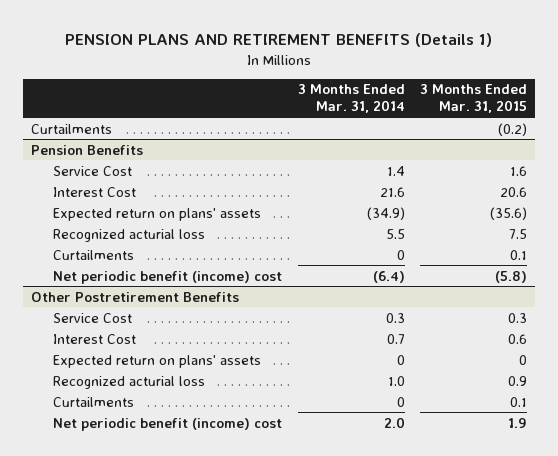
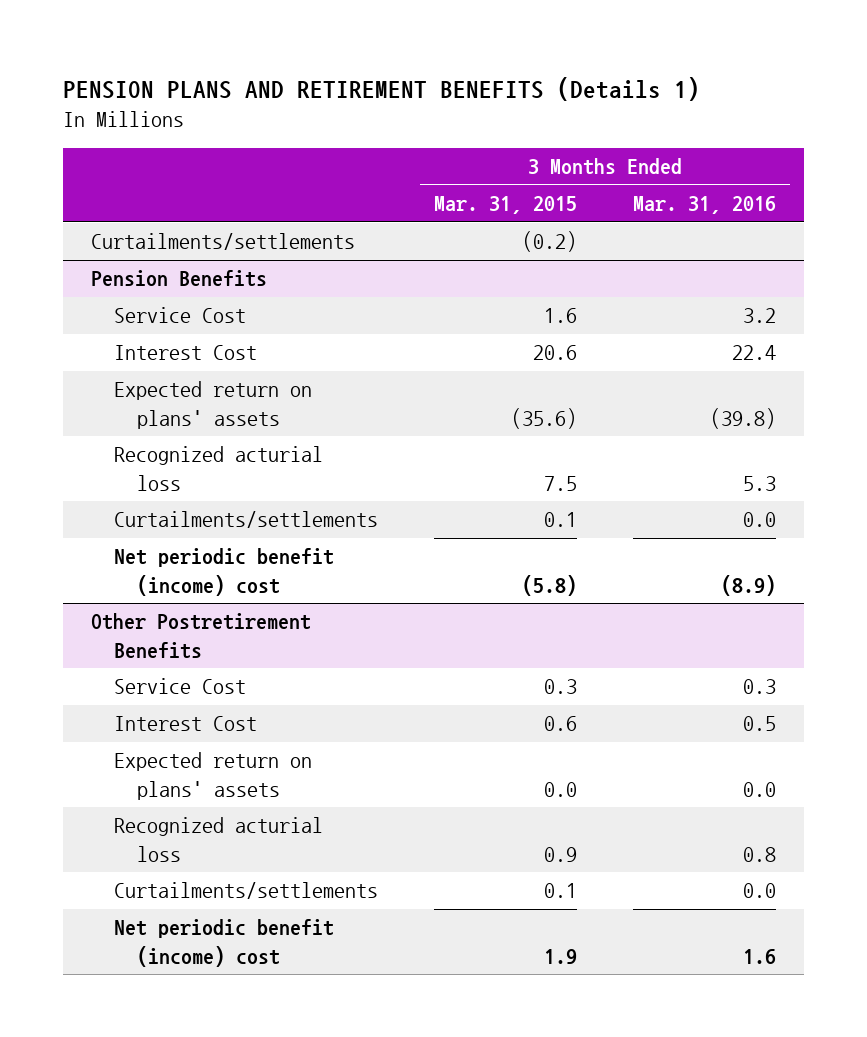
[297,84,405,114] 3 Months Ended Mar. 31, 2014 -> none
none -> [632,196,776,215] Mar. 31, 2016
[30,123,112,134] Curtailments -> [90,233,355,251] Curtailments/settlements
[53,249,135,260] Curtailments -> [113,511,378,529] Curtailments/settlements
[518,354,527,365] 0 -> [543,781,577,797] 0.0
[53,396,135,407] Curtailments -> [113,882,378,900] Curtailments/settlements

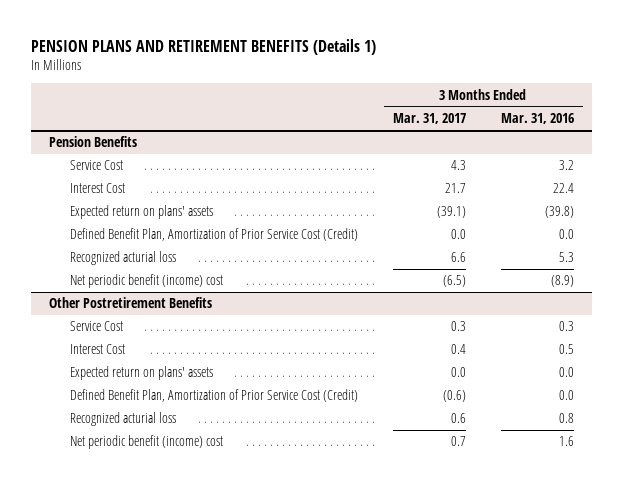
[433,196,577,215] Mar. 31, 2015 -> none
none -> [392,113,466,125] Mar. 31, 2017
[90,233,355,251] Curtailments/settlements -> none
none -> [69,228,358,242] Defined Benefit Plan, Amortization of Prior Service Cost (Credit)
[113,511,378,529] Curtailments/settlements -> none
none -> [69,389,358,403] Defined Benefit Plan, Amortization of Prior Service Cost (Credit)
[113,882,378,900] Curtailments/settlements -> none

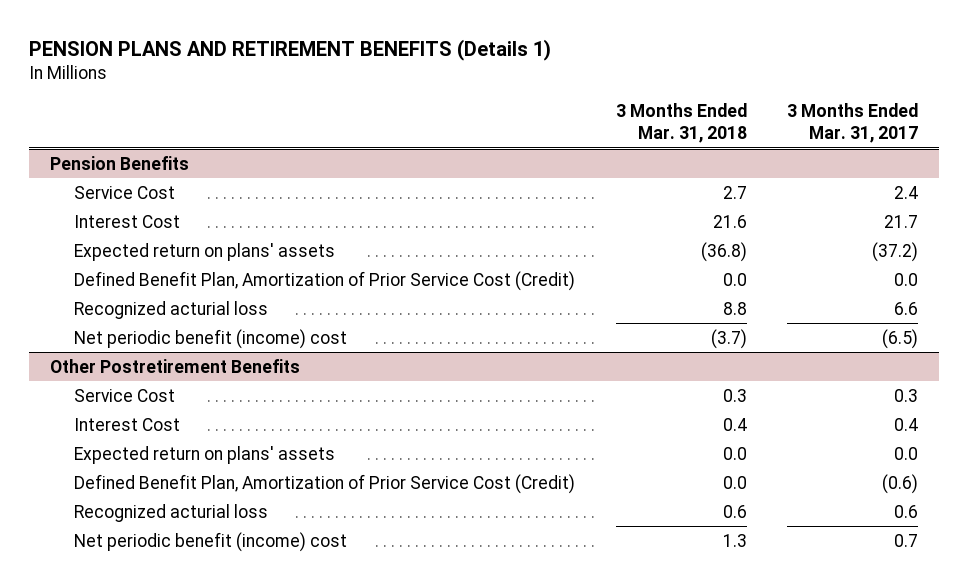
[501,113,575,125] Mar. 31, 2016 -> none
none -> [615,103,747,144] 3 Months Ended Mar. 31, 2018
[450,160,466,171] 4.3 -> [894,185,919,199] 2.4
[436,206,466,219] (39.1) -> [872,241,919,262] (37.2)

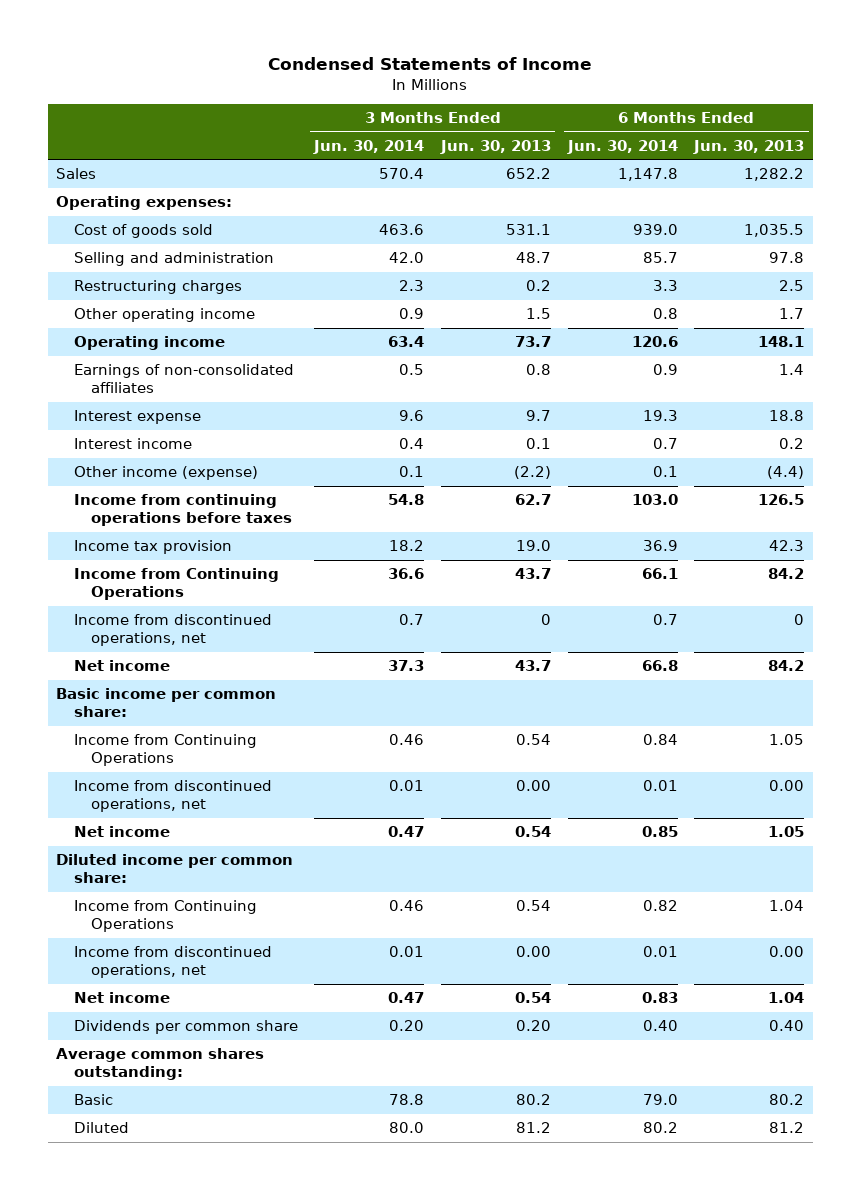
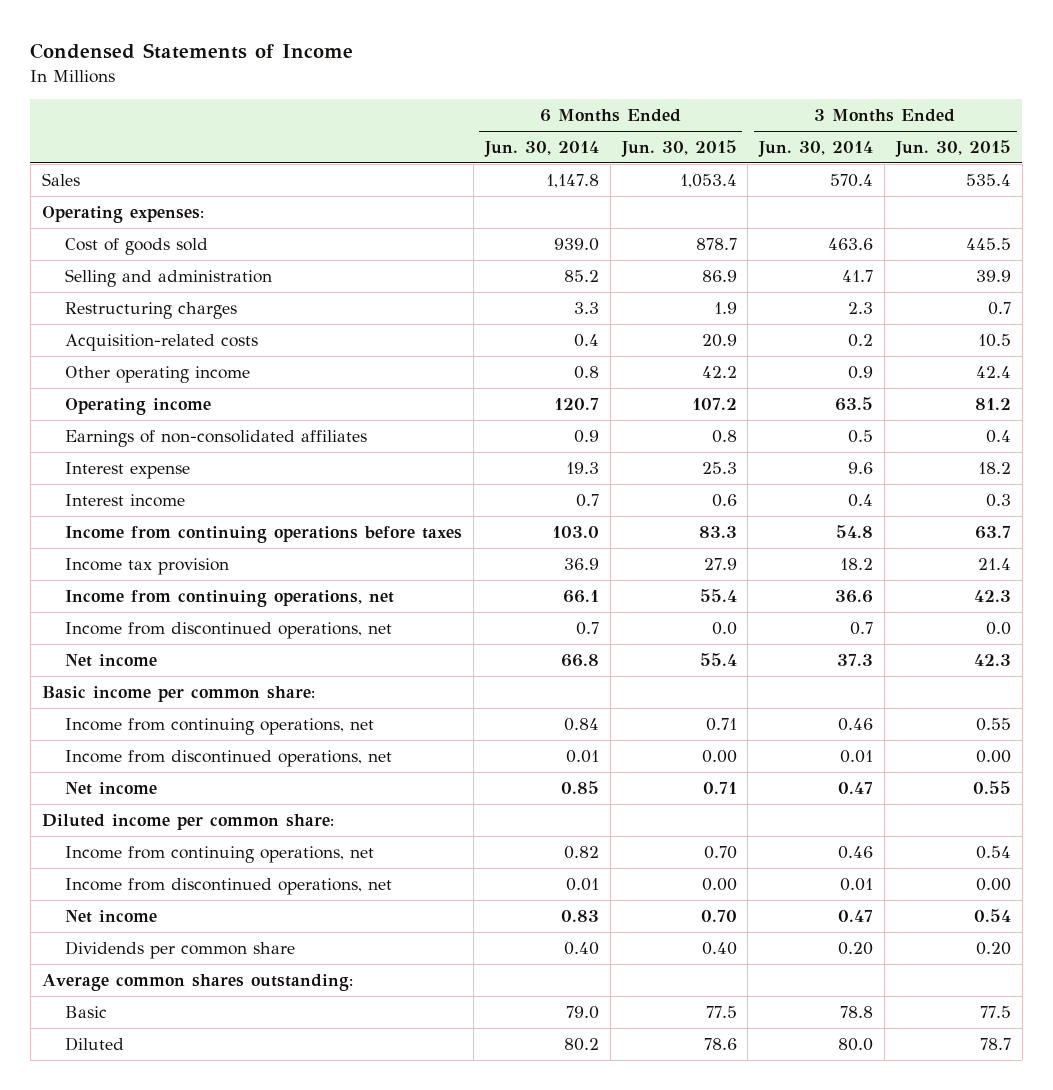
[440,139,552,154] Jun. 30, 2013 -> none
[693,139,805,154] Jun. 30, 2013 -> none
none -> [620,140,737,158] Jun. 30, 2015
none -> [894,140,1011,158] Jun. 30, 2015
[389,252,425,264] 42.0 -> [842,269,874,282] 41.7
[642,252,678,264] 85.7 -> [563,269,599,282] 85.2
none -> [65,333,259,351] Acquisition-related costs
[388,336,425,348] 63.4 -> [835,396,874,411] 63.5
[631,336,678,348] 120.6 -> [553,397,599,410] 120.7
[73,466,258,481] Other income (expense) -> none
[73,568,279,601] Income from Continuing Operations -> [65,589,395,607] Income from continuing operations, net
[73,734,257,767] Income from Continuing Operations -> [65,717,375,735] Income from continuing operations, net
[73,900,257,933] Income from Continuing Operations -> [65,845,375,863] Income from continuing operations, net

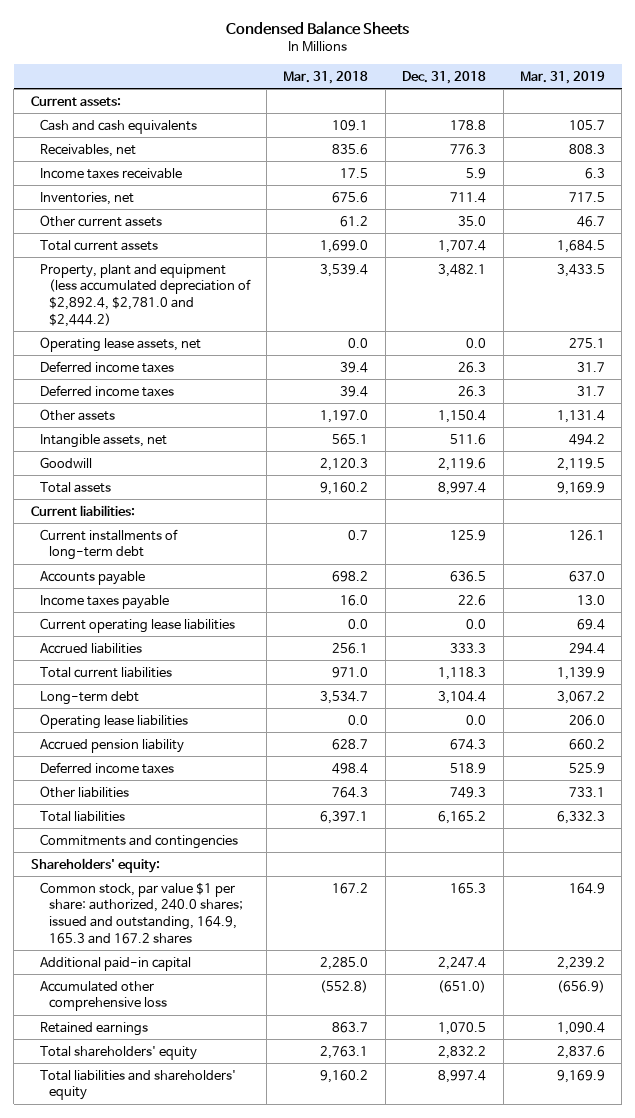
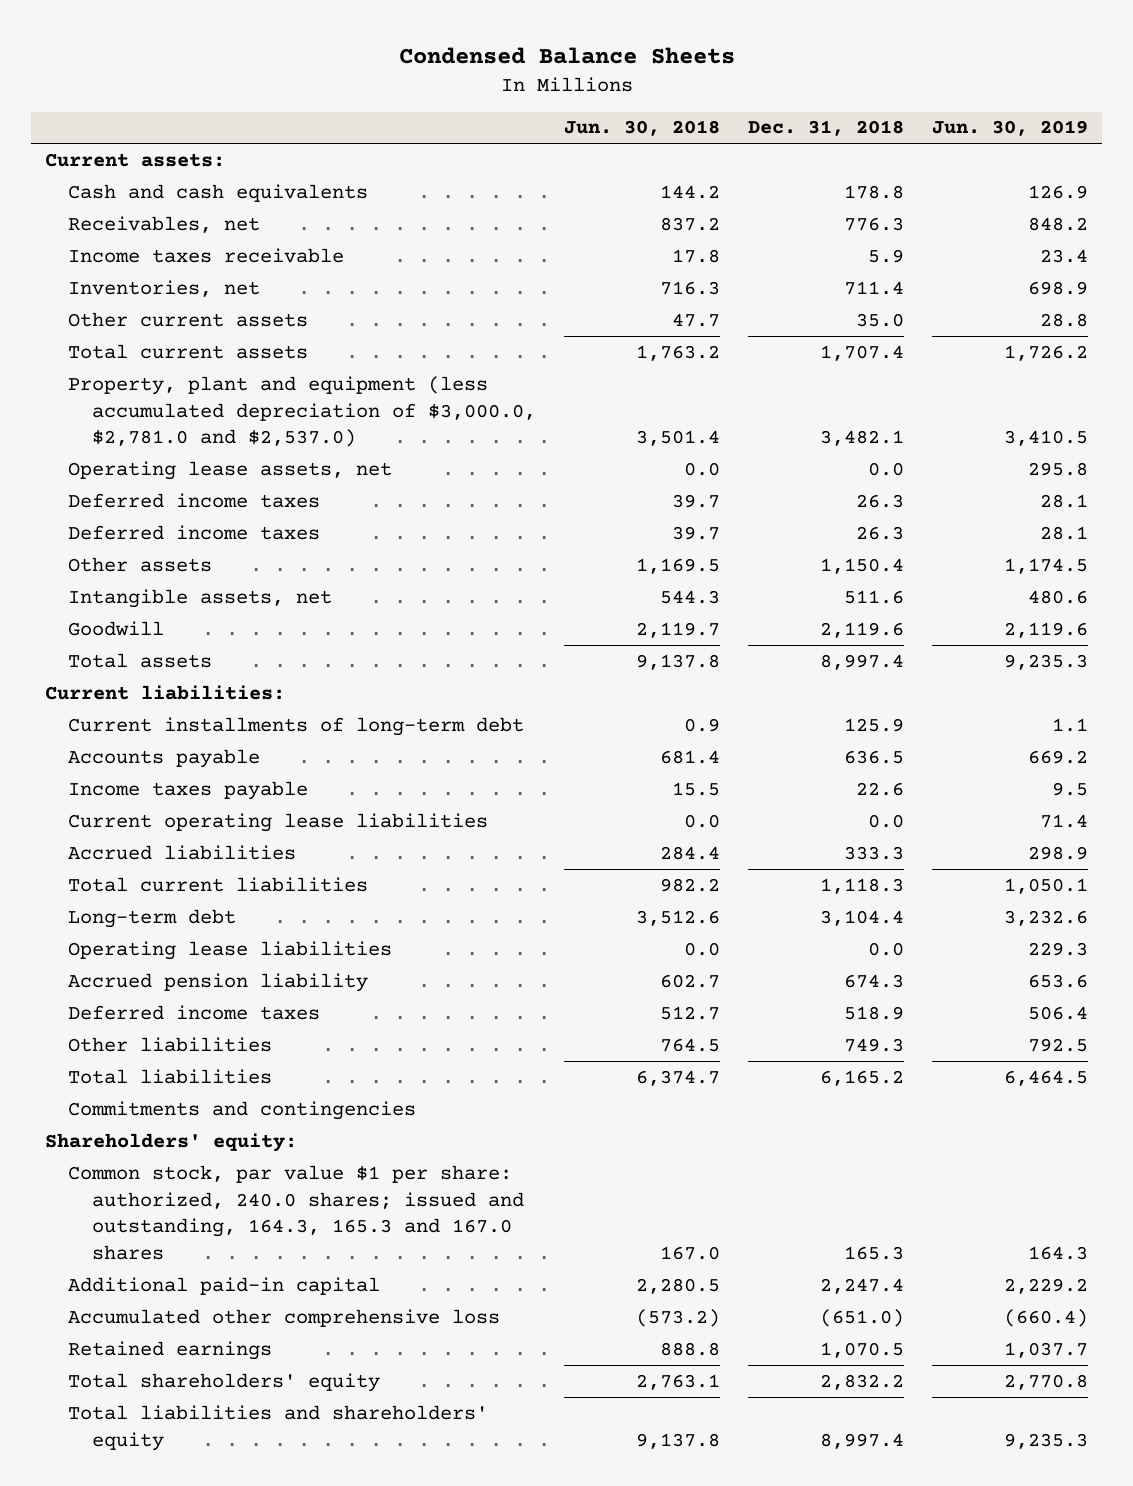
[283,70,369,84] Mar. 31, 2018 -> none
[519,70,605,84] Mar. 31, 2019 -> none
none -> [563,120,720,137] Jun. 30, 2018
none -> [932,120,1089,137] Jun. 30, 2019
[39,263,251,327] Property, plant and equipment (less accumulated depreciation of $2,892.4, $2,781.0 and $2,444.2) -> [68,375,536,448] Property, plant and equipment (less accumulated depreciation of $3,000.0, $2,781.0 and $2,537.0)
[39,881,243,944] Common stock, par value $1 per share: authorized, 240.0 shares; issued and outstanding, 164.9, 165.3 and 167.2 shares -> [68,1164,524,1260] Common stock, par value $1 per share: authorized, 240.0 shares; issued and outstanding, 164.3, 165.3 and 167.0 shares

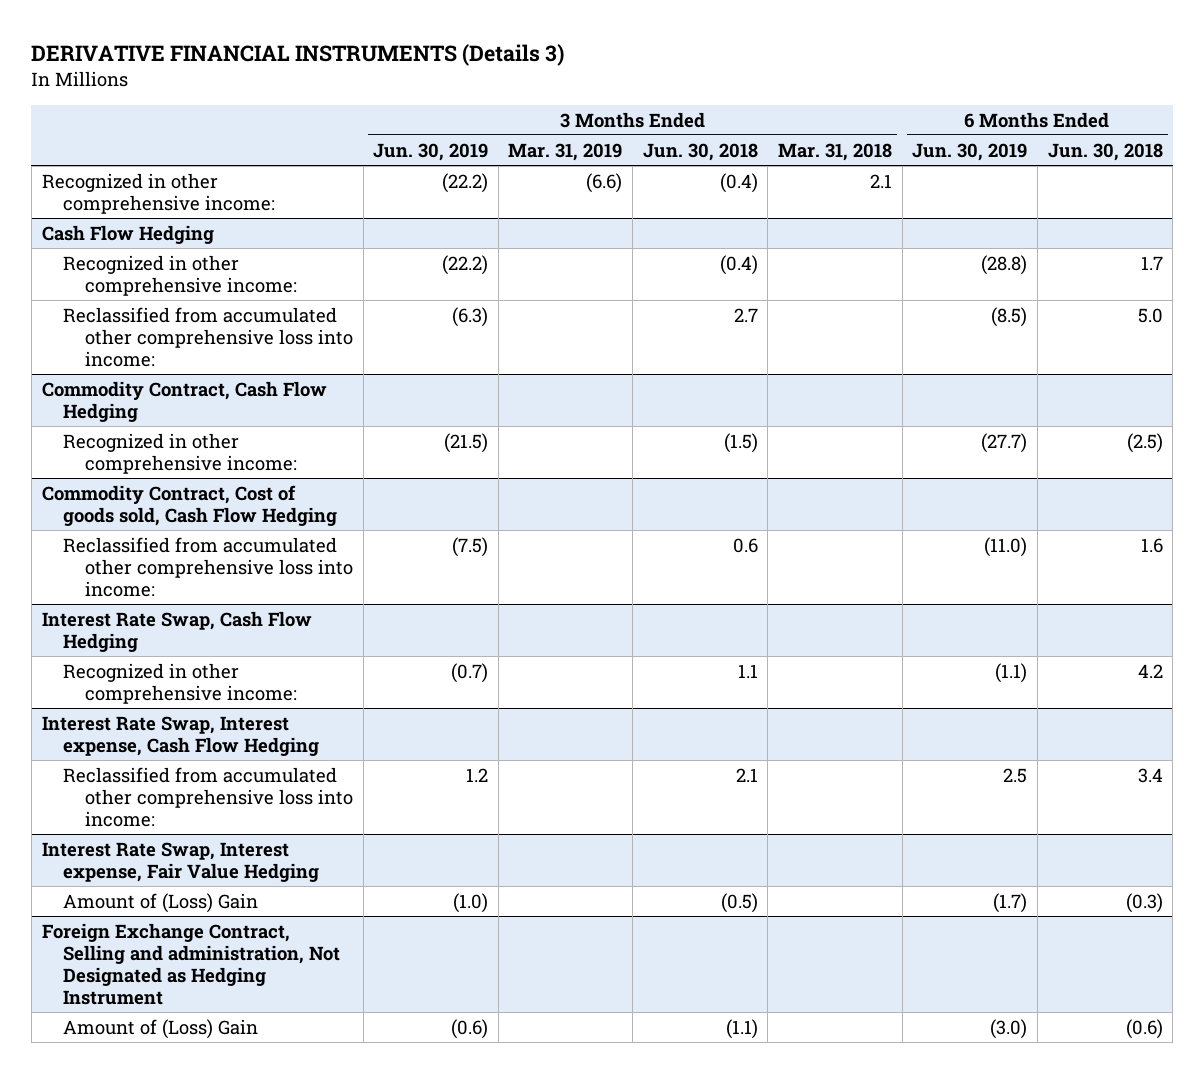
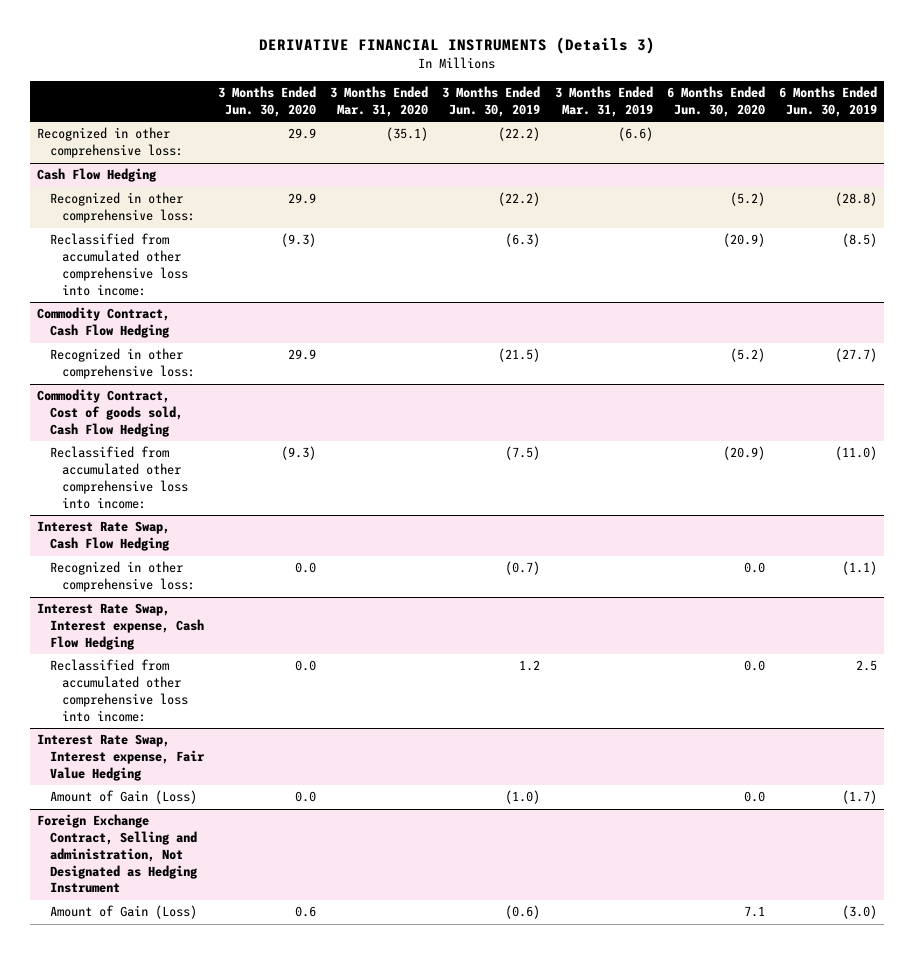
[642,142,758,161] Jun. 30, 2018 -> none
[778,142,893,161] Mar. 31, 2018 -> none
[1047,142,1163,161] Jun. 30, 2018 -> none
none -> [217,86,316,117] 3 Months Ended Jun. 30, 2020
none -> [330,86,429,117] 3 Months Ended Mar. 31, 2020
none -> [667,86,766,117] 6 Months Ended Jun. 30, 2020
[41,172,276,214] Recognized in other comprehensive income: -> [37,127,183,159] Recognized in other comprehensive loss:
[63,254,297,296] Recognized in other comprehensive income: -> [49,192,195,224] Recognized in other comprehensive loss:
[63,432,297,474] Recognized in other comprehensive income: -> [49,348,195,380] Recognized in other comprehensive loss:
[63,662,297,704] Recognized in other comprehensive income: -> [49,561,195,593] Recognized in other comprehensive loss:
[63,892,259,913] Amount of (Loss) Gain -> [49,790,197,805] Amount of Gain (Loss)
[63,1018,259,1039] Amount of (Loss) Gain -> [49,905,197,920] Amount of Gain (Loss)

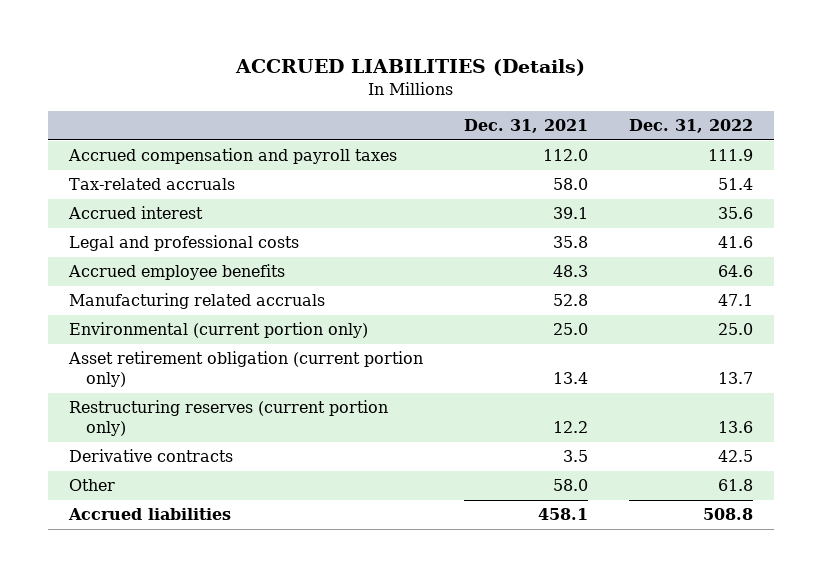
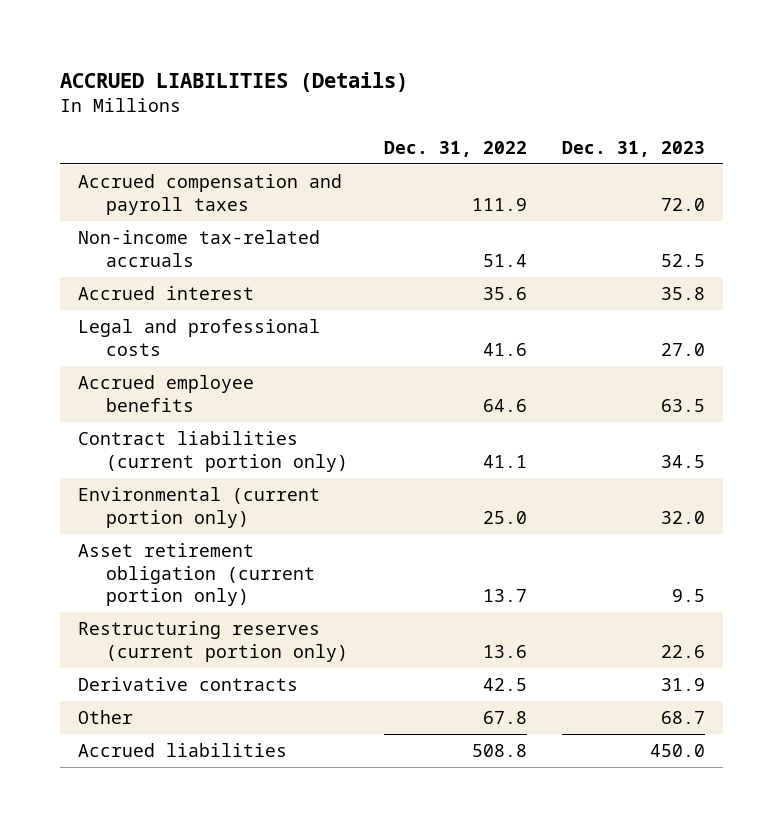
[463,118,588,133] Dec. 31, 2021 -> none
none -> [562,140,706,157] Dec. 31, 2023
[68,178,235,191] Tax-related accruals -> [77,230,320,267] Non-income tax-related accruals
[68,293,325,310] Manufacturing related accruals -> none
none -> [77,431,349,472] Contract liabilities (current portion only)
[718,479,754,492] 61.8 -> [482,711,527,725] 67.8

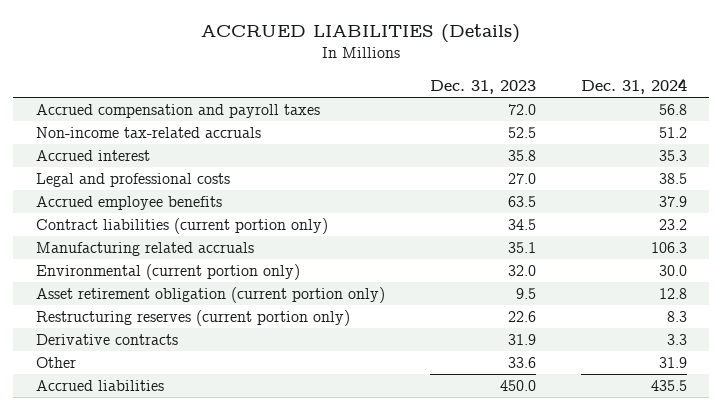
[383,140,527,157] Dec. 31, 2022 -> none
none -> [580,77,687,94] Dec. 31, 2024
none -> [35,241,254,256] Manufacturing related accruals
[661,711,706,725] 68.7 -> [507,356,536,368] 33.6

